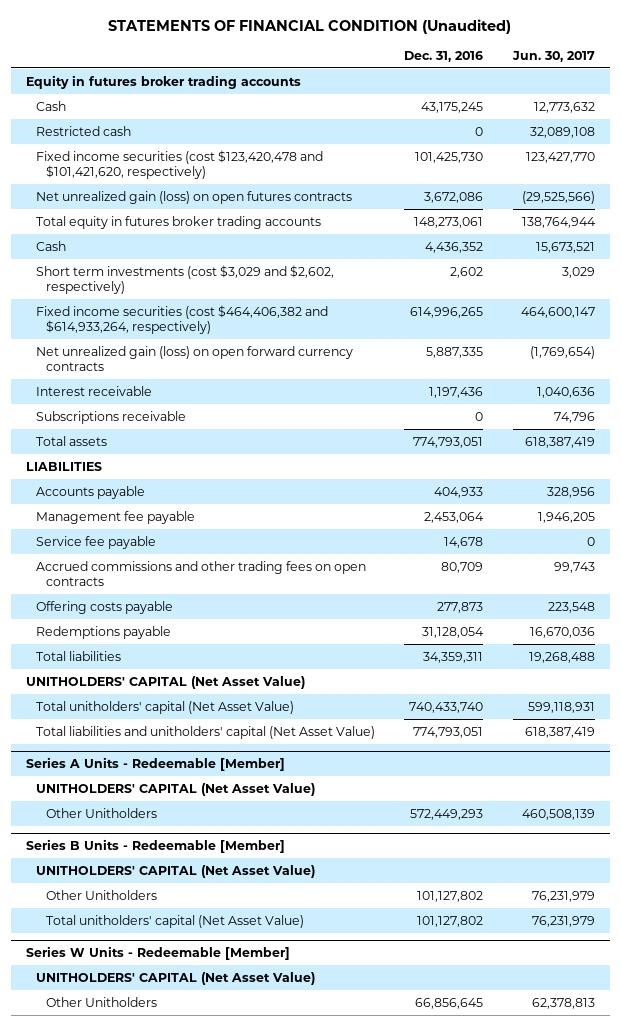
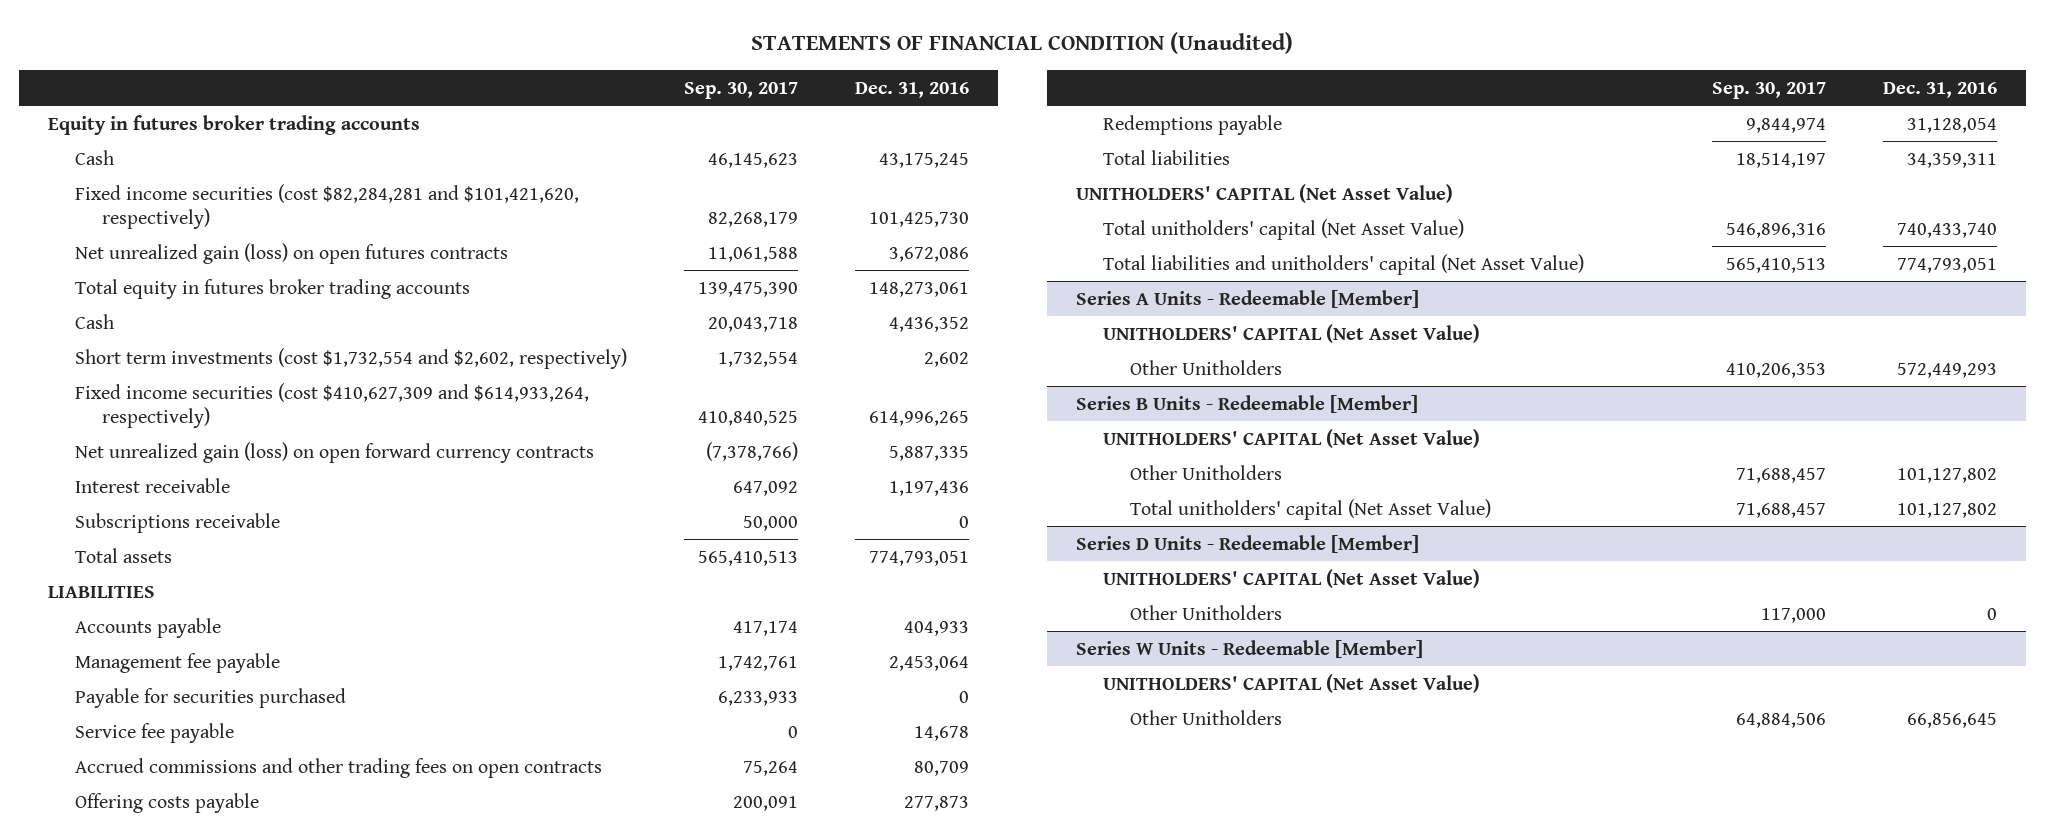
[511,51,595,63] Jun. 30, 2017 -> none
none -> [684,81,799,99] Sep. 30, 2017
[36,125,132,136] Restricted cash -> none
[36,149,324,180] Fixed income securities (cost $123,420,478 and $101,421,620, respectively) -> [75,183,580,229] Fixed income securities (cost $82,284,281 and $101,421,620, respectively)
[36,264,335,295] Short term investments (cost $3,029 and $2,602, respectively) -> [75,347,628,369] Short term investments (cost $1,732,554 and $2,602, respectively)
[36,304,329,335] Fixed income securities (cost $464,406,382 and $614,933,264, respectively) -> [75,382,590,428] Fixed income securities (cost $410,627,309 and $614,933,264, respectively)
none -> [75,687,347,708] Payable for securities purchased
none -> [1075,534,1419,553] Series D Units - Redeemable [Member]
none -> [1102,568,1480,588] UNITHOLDERS' CAPITAL (Net Asset Value)
none -> [1129,604,1282,620] Other Unitholders

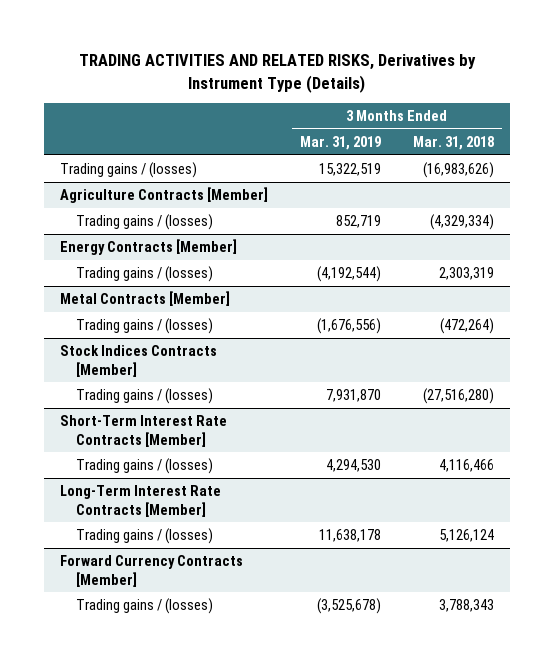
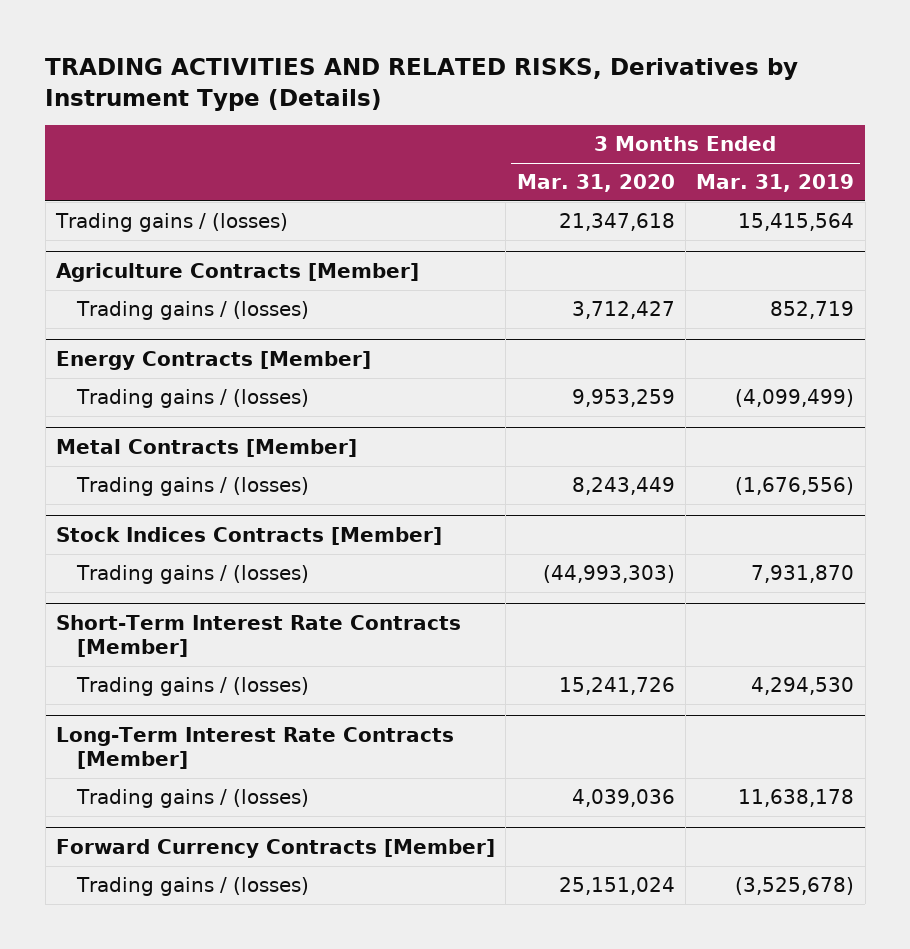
[413,135,495,150] Mar. 31, 2018 -> none
none -> [516,174,675,193] Mar. 31, 2020
[319,162,382,176] 15,322,519 -> [738,213,855,232] 15,415,564
[317,265,382,282] (4,192,544) -> [735,389,855,408] (4,099,499)

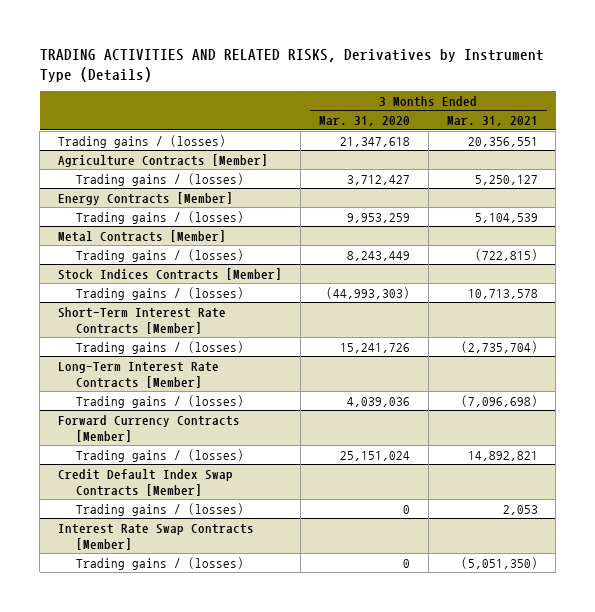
[696,174,855,193] Mar. 31, 2019 -> none
none -> [446,116,538,127] Mar. 31, 2021
none -> [57,468,233,496] Credit Default Index Swap Contracts [Member]
none -> [75,502,244,516] Trading gains / (losses)
none -> [57,523,254,550] Interest Rate Swap Contracts [Member]
none -> [75,556,244,570] Trading gains / (losses)

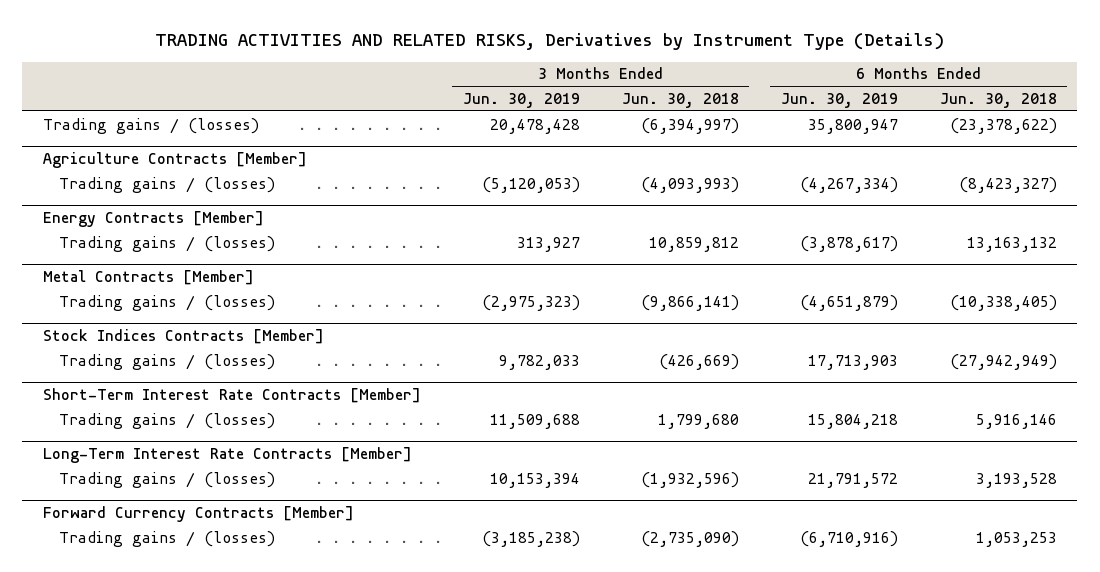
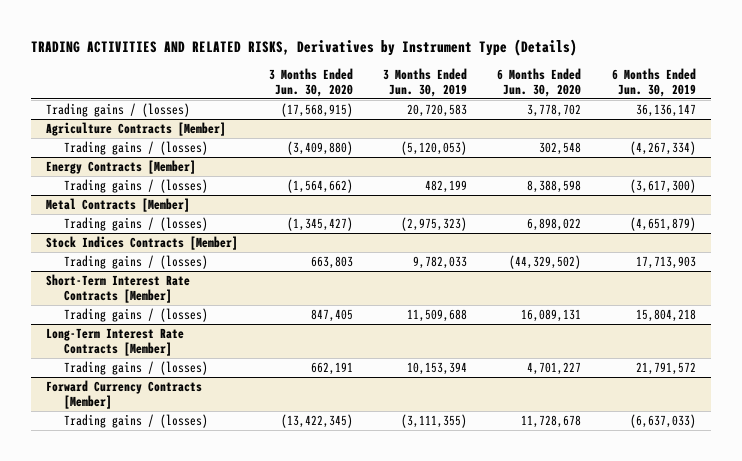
[621,93,739,109] Jun. 30, 2018 -> none
[939,93,1057,109] Jun. 30, 2018 -> none
none -> [268,67,353,97] 3 Months Ended Jun. 30, 2020
none -> [497,67,582,97] 6 Months Ended Jun. 30, 2020
[489,118,580,134] 20,478,428 -> [407,103,468,117] 20,720,583
[807,118,898,134] 35,800,947 -> [635,103,696,117] 36,136,147
[516,236,580,252] 313,927 -> [425,179,468,193] 482,199
[799,235,898,252] (3,878,617) -> [629,178,696,193] (3,617,300)
[481,530,580,547] (3,185,238) -> [401,413,468,428] (3,111,355)
[799,530,898,547] (6,710,916) -> [629,413,696,428] (6,637,033)

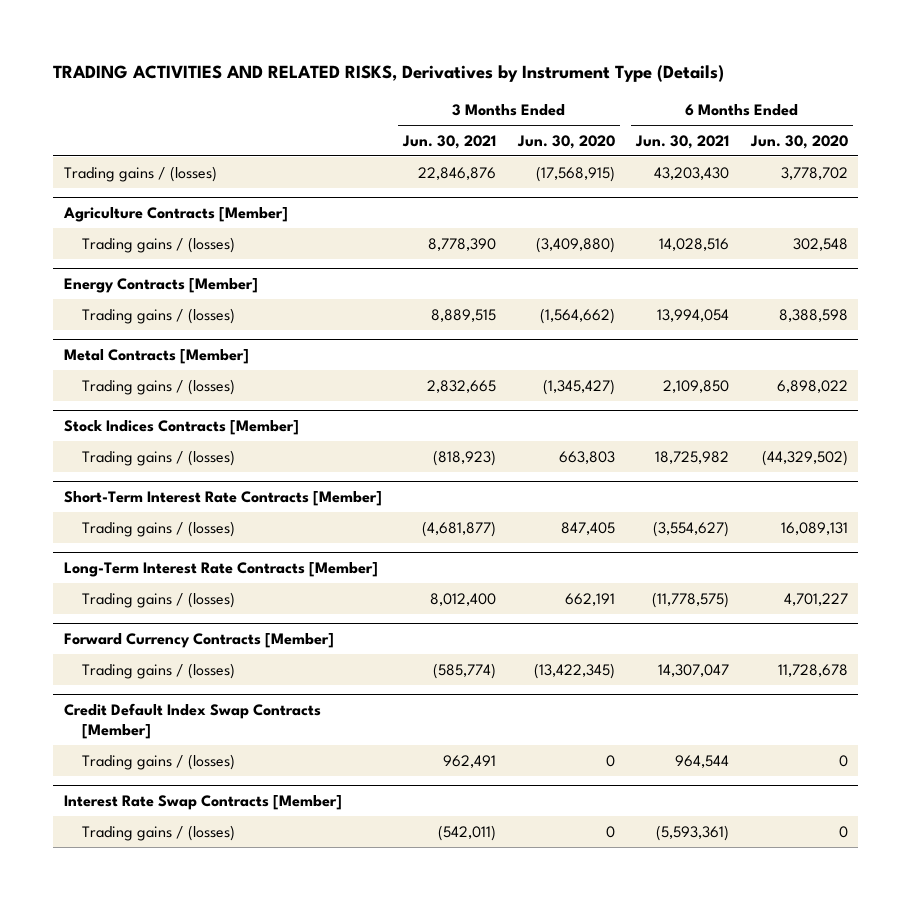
[383,67,468,97] 3 Months Ended Jun. 30, 2019 -> none
[611,67,696,97] 6 Months Ended Jun. 30, 2019 -> none
none -> [402,134,497,149] Jun. 30, 2021
none -> [635,134,730,149] Jun. 30, 2021
none -> [64,703,322,739] Credit Default Index Swap Contracts [Member]
none -> [81,753,235,770] Trading gains / (losses)
none -> [64,795,343,811] Interest Rate Swap Contracts [Member]
none -> [81,824,235,841] Trading gains / (losses)

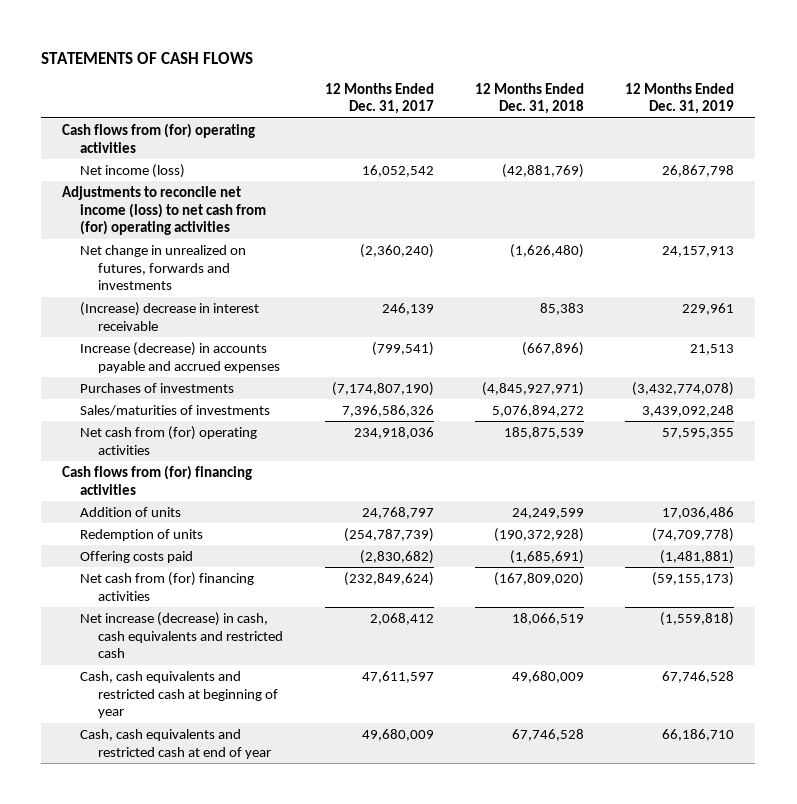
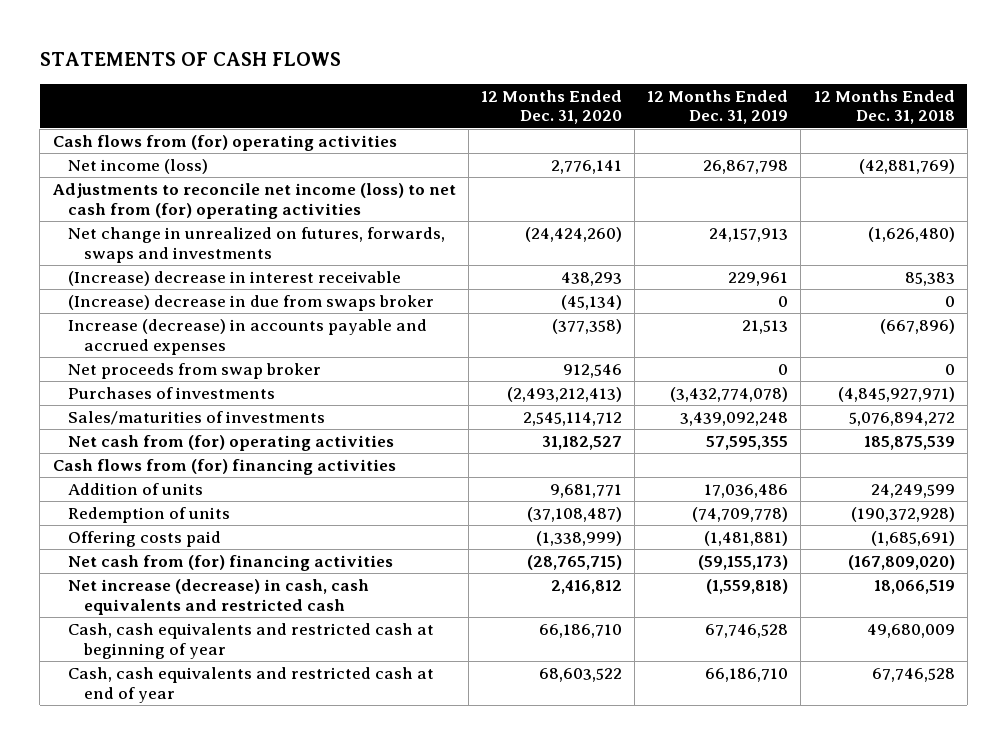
[324,82,434,115] 12 Months Ended Dec. 31, 2017 -> none
none -> [480,89,622,125] 12 Months Ended Dec. 31, 2020
[80,244,247,291] Net change in unrealized on futures, forwards and investments -> [68,227,446,263] Net change in unrealized on futures, forwards, swaps and investments
none -> [68,295,435,312] (Increase) decrease in due from swaps broker
none -> [68,363,322,380] Net proceeds from swap broker

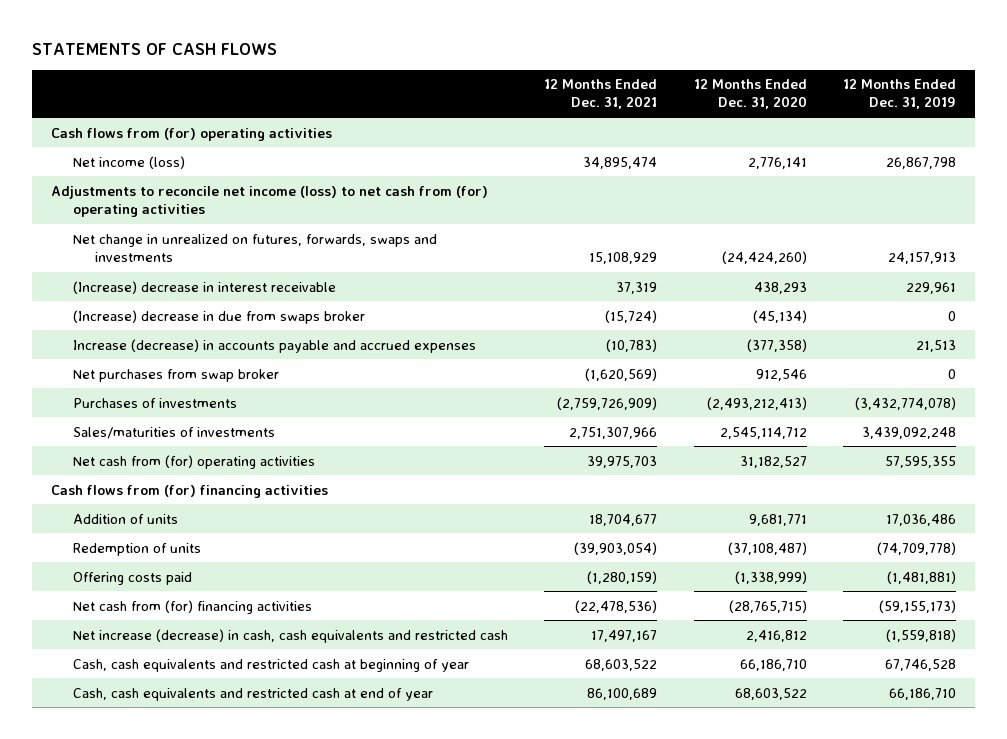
[813,89,955,125] 12 Months Ended Dec. 31, 2018 -> none
none -> [544,79,658,110] 12 Months Ended Dec. 31, 2021
[68,363,322,380] Net proceeds from swap broker -> [72,368,279,382] Net purchases from swap broker

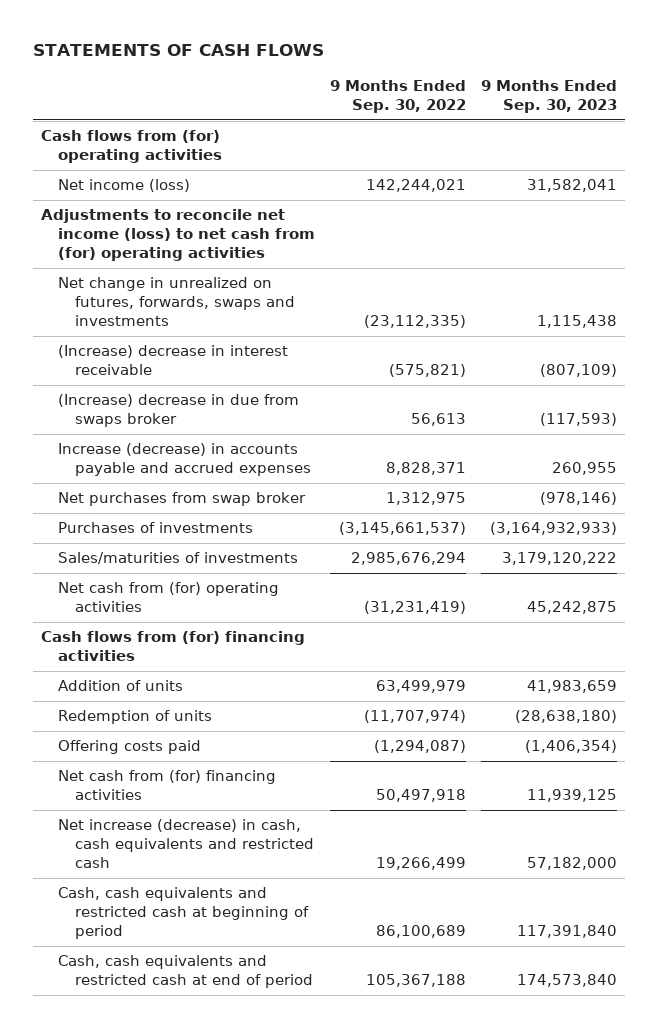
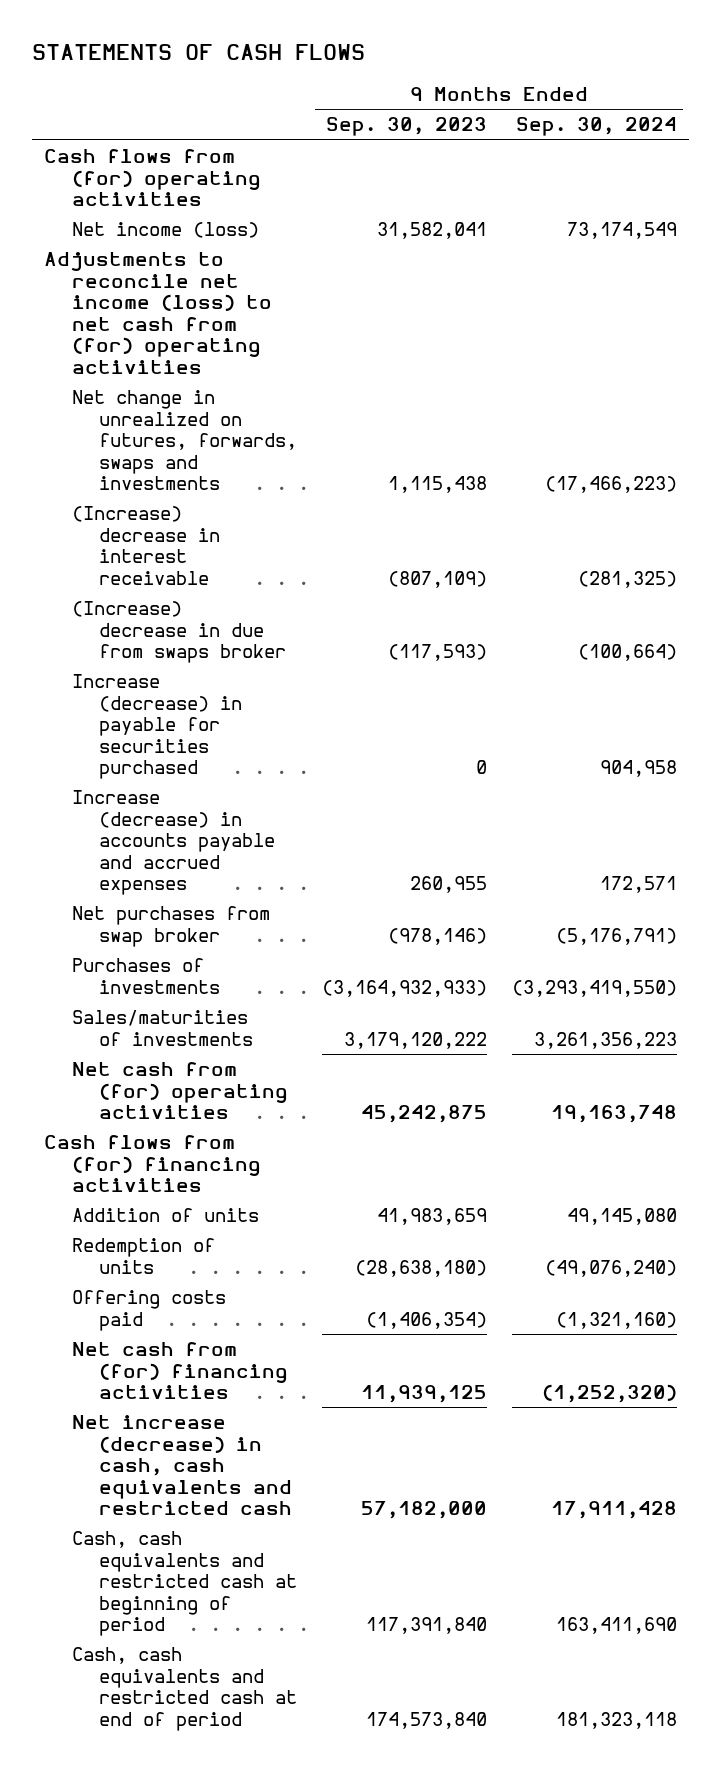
[330,80,467,114] 9 Months Ended Sep. 30, 2022 -> none
none -> [515,117,677,137] Sep. 30, 2024
none -> [71,674,242,780] Increase (decrease) in payable for securities purchased

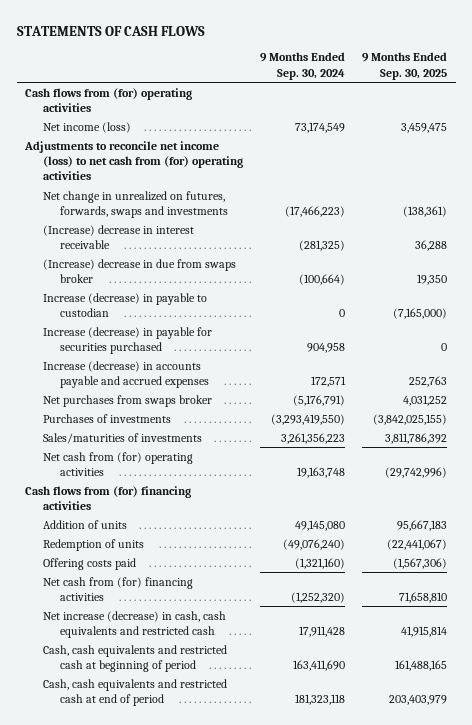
[325,117,487,137] Sep. 30, 2023 -> none
none -> [362,52,448,80] 9 Months Ended Sep. 30, 2025
none -> [42,292,207,318] Increase (decrease) in payable to custodian
[71,906,270,947] Net purchases from swap broker -> [42,394,212,407] Net purchases from swaps broker

